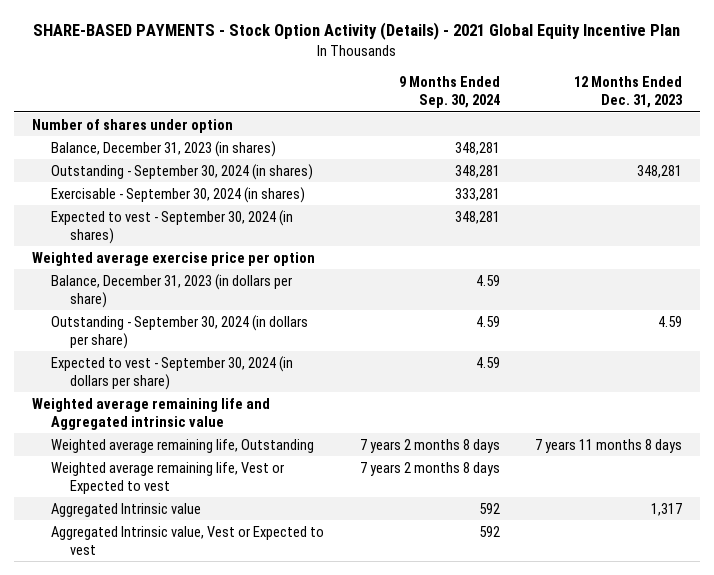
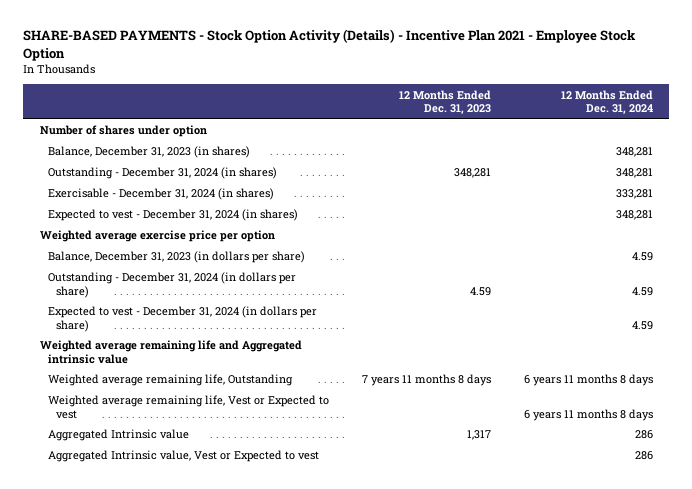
[32,22,680,41] SHARE-BASED PAYMENTS - Stock Option Activity (Details) - 2021 Global Equity Incentive Plan -> [23,29,637,61] SHARE-BASED PAYMENTS - Stock Option Activity (Details) - Incentive Plan 2021 - Employee Stock Option
[398,76,500,109] 9 Months Ended Sep. 30, 2024 -> none
none -> [560,89,653,115] 12 Months Ended Dec. 31, 2024
[50,163,313,180] Outstanding - September 30, 2024 (in shares) -> [47,167,277,180] Outstanding - December 31, 2024 (in shares)
[50,186,305,203] Exercisable - September 30, 2024 (in shares) -> [47,188,274,201] Exercisable - December 31, 2024 (in shares)
[50,209,293,244] Expected to vest - September 30, 2024 (in shares) -> [47,209,298,222] Expected to vest - December 31, 2024 (in shares)
[50,314,308,349] Outstanding - September 30, 2024 (in dollars per share) -> [47,272,296,299] Outstanding - December 31, 2024 (in dollars per share)
[50,355,293,390] Expected to vest - September 30, 2024 (in dollars per share) -> [47,306,317,333] Expected to vest - December 31, 2024 (in dollars per share)

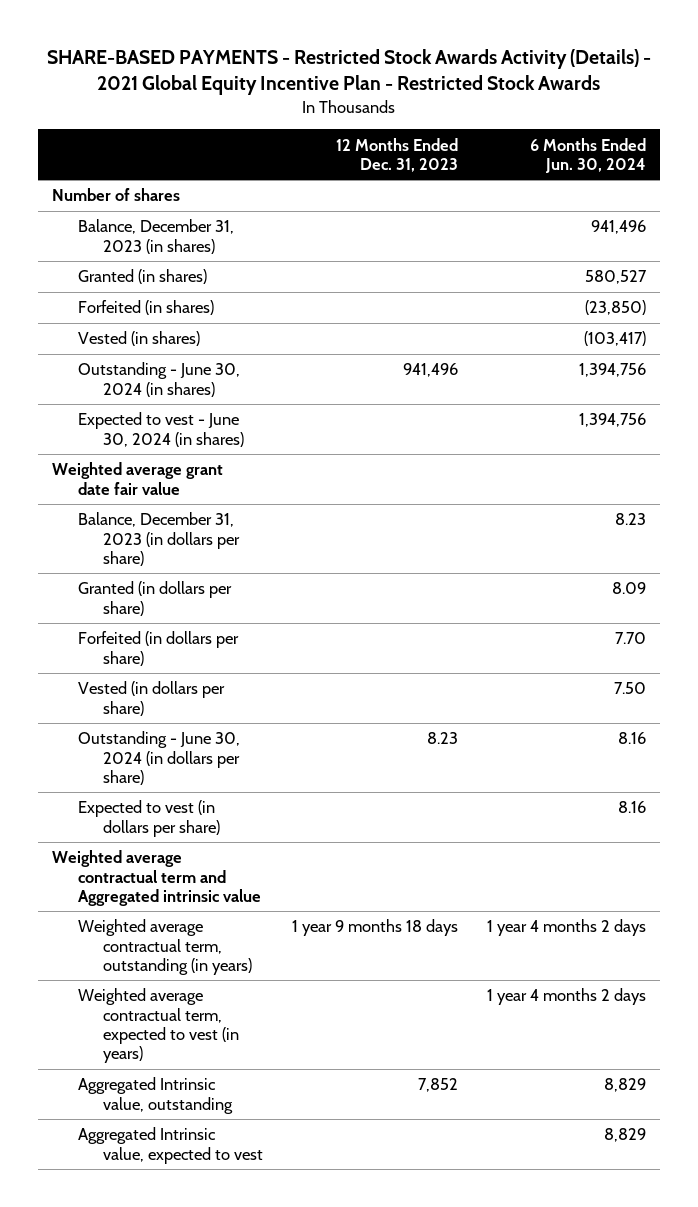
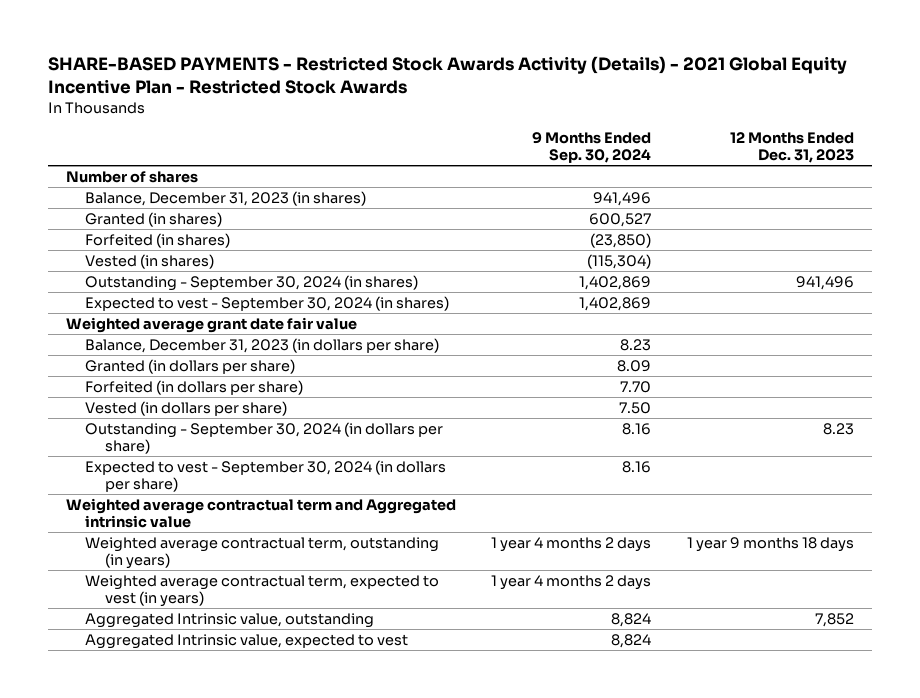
[530,137,647,173] 6 Months Ended Jun. 30, 2024 -> none
none -> [532,132,652,164] 9 Months Ended Sep. 30, 2024
[77,362,240,397] Outstanding - June 30, 2024 (in shares) -> [85,274,419,291] Outstanding - September 30, 2024 (in shares)
[77,412,245,447] Expected to vest - June 30, 2024 (in shares) -> [85,295,450,311] Expected to vest - September 30, 2024 (in shares)
[77,731,241,785] Outstanding - June 30, 2024 (in dollars per share) -> [85,421,444,454] Outstanding - September 30, 2024 (in dollars per share)
[77,800,221,837] Expected to vest (in dollars per share) -> [85,459,447,492] Expected to vest - September 30, 2024 (in dollars per share)

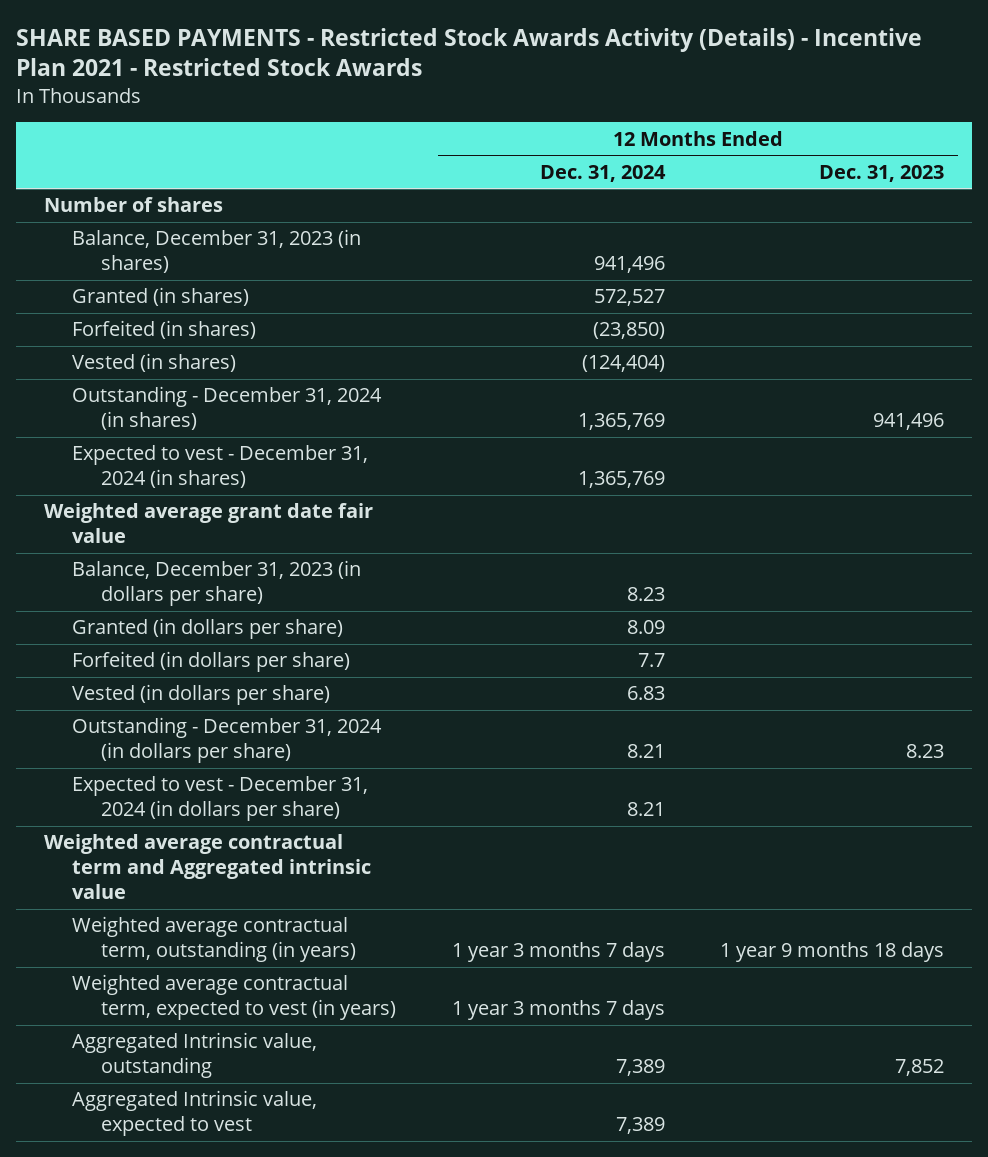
[47,56,847,95] SHARE-BASED PAYMENTS - Restricted Stock Awards Activity (Details) - 2021 Global Equity Incentive Plan - Restricted Stock Awards -> [15,28,922,77] SHARE BASED PAYMENTS - Restricted Stock Awards Activity (Details) - Incentive Plan 2021 - Restricted Stock Awards
[532,132,652,164] 9 Months Ended Sep. 30, 2024 -> none
none -> [539,164,666,182] Dec. 31, 2024
[85,274,419,291] Outstanding - September 30, 2024 (in shares) -> [72,386,383,431] Outstanding - December 31, 2024 (in shares)
[85,295,450,311] Expected to vest - September 30, 2024 (in shares) -> [72,445,369,489] Expected to vest - December 31, 2024 (in shares)
[85,421,444,454] Outstanding - September 30, 2024 (in dollars per share) -> [72,717,383,764] Outstanding - December 31, 2024 (in dollars per share)
[85,459,447,492] Expected to vest - September 30, 2024 (in dollars per share) -> [72,776,369,822] Expected to vest - December 31, 2024 (in dollars per share)

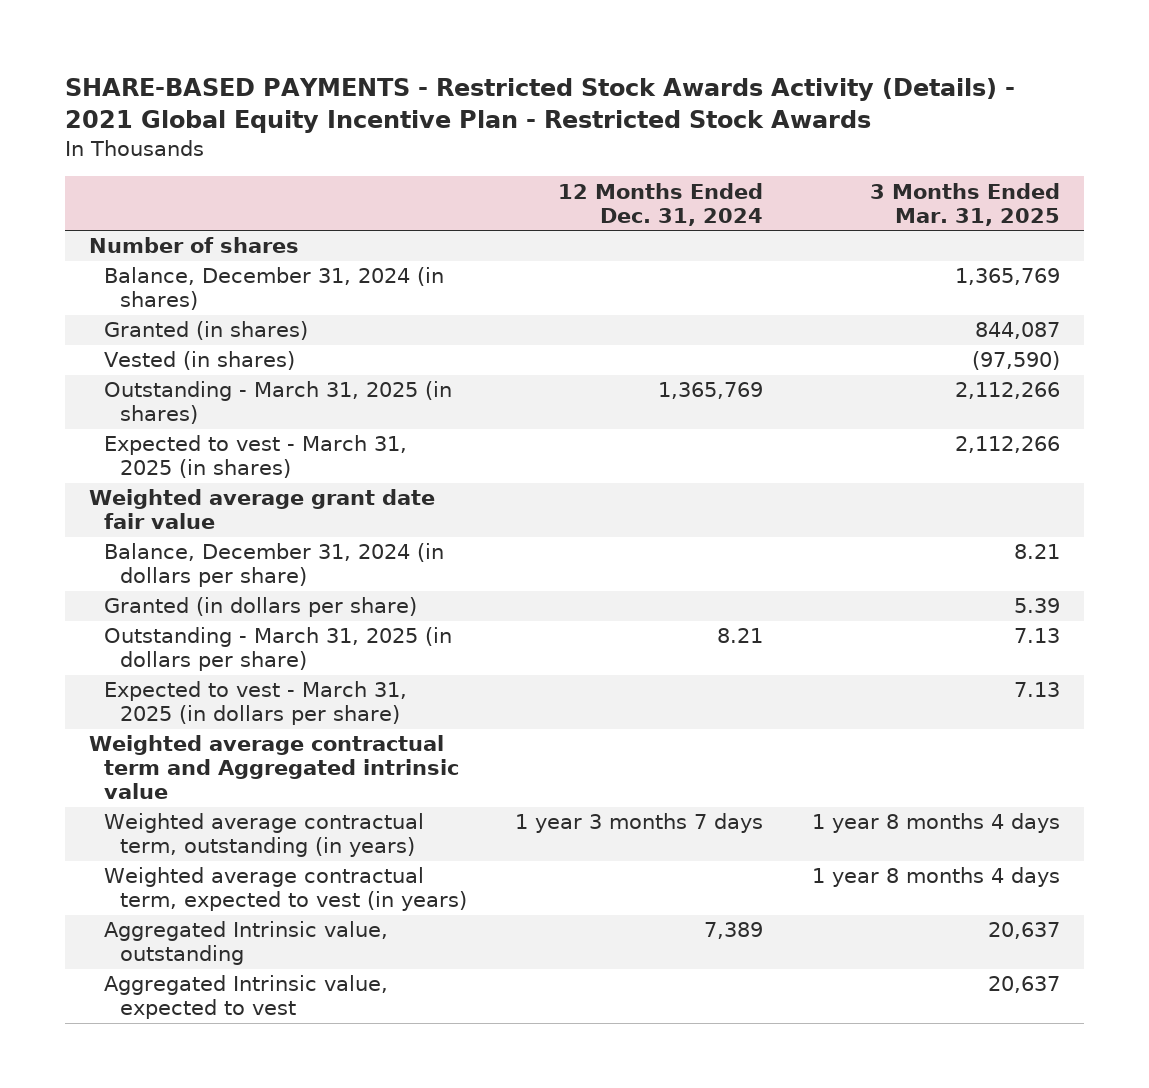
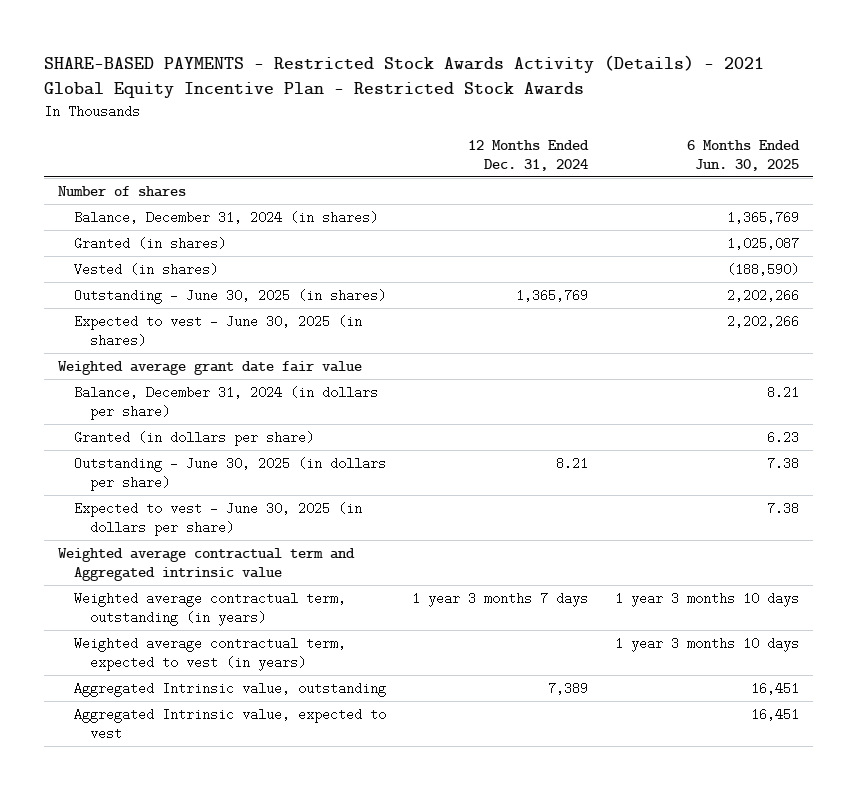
[869,182,1060,226] 3 Months Ended Mar. 31, 2025 -> none
none -> [687,139,801,171] 6 Months Ended Jun. 30, 2025
[104,381,453,425] Outstanding - March 31, 2025 (in shares) -> [73,288,386,304] Outstanding - June 30, 2025 (in shares)
[104,435,408,479] Expected to vest - March 31, 2025 (in shares) -> [73,314,362,347] Expected to vest - June 30, 2025 (in shares)
[104,627,453,672] Outstanding - March 31, 2025 (in dollars per share) -> [73,456,386,491] Outstanding - June 30, 2025 (in dollars per share)
[104,681,408,726] Expected to vest - March 31, 2025 (in dollars per share) -> [73,501,362,536] Expected to vest - June 30, 2025 (in dollars per share)

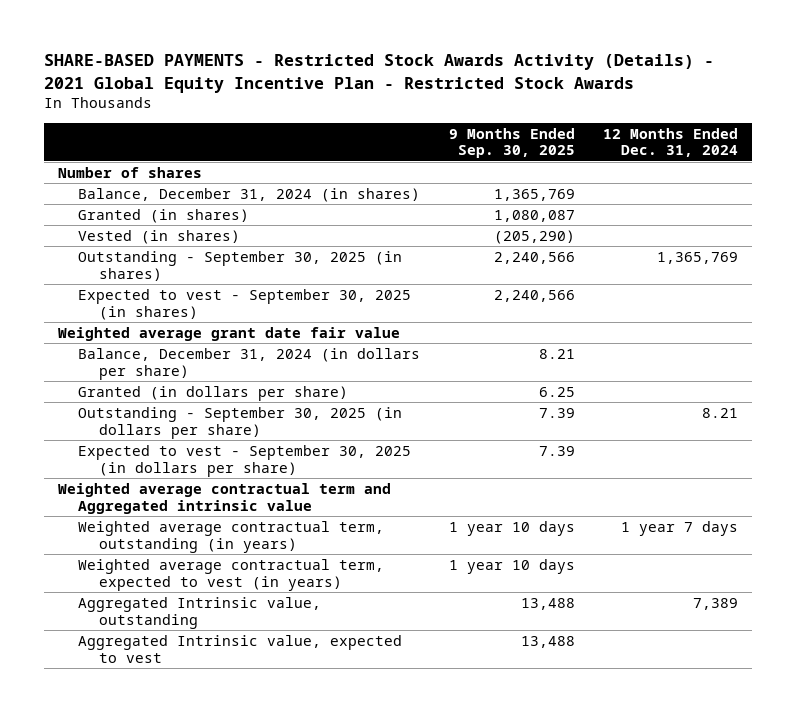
[687,139,801,171] 6 Months Ended Jun. 30, 2025 -> none
none -> [448,127,575,159] 9 Months Ended Sep. 30, 2025
[73,288,386,304] Outstanding - June 30, 2025 (in shares) -> [78,250,403,281] Outstanding - September 30, 2025 (in shares)
[73,314,362,347] Expected to vest - June 30, 2025 (in shares) -> [78,288,412,320] Expected to vest - September 30, 2025 (in shares)
[73,456,386,491] Outstanding - June 30, 2025 (in dollars per share) -> [78,406,403,439] Outstanding - September 30, 2025 (in dollars per share)
[73,501,362,536] Expected to vest - June 30, 2025 (in dollars per share) -> [78,444,412,477] Expected to vest - September 30, 2025 (in dollars per share)
[412,591,589,607] 1 year 3 months 7 days -> [621,520,739,536] 1 year 7 days

